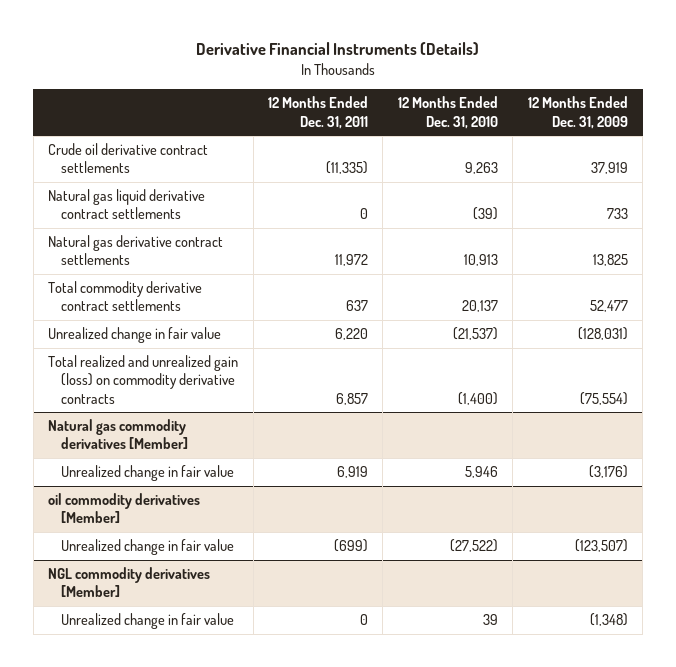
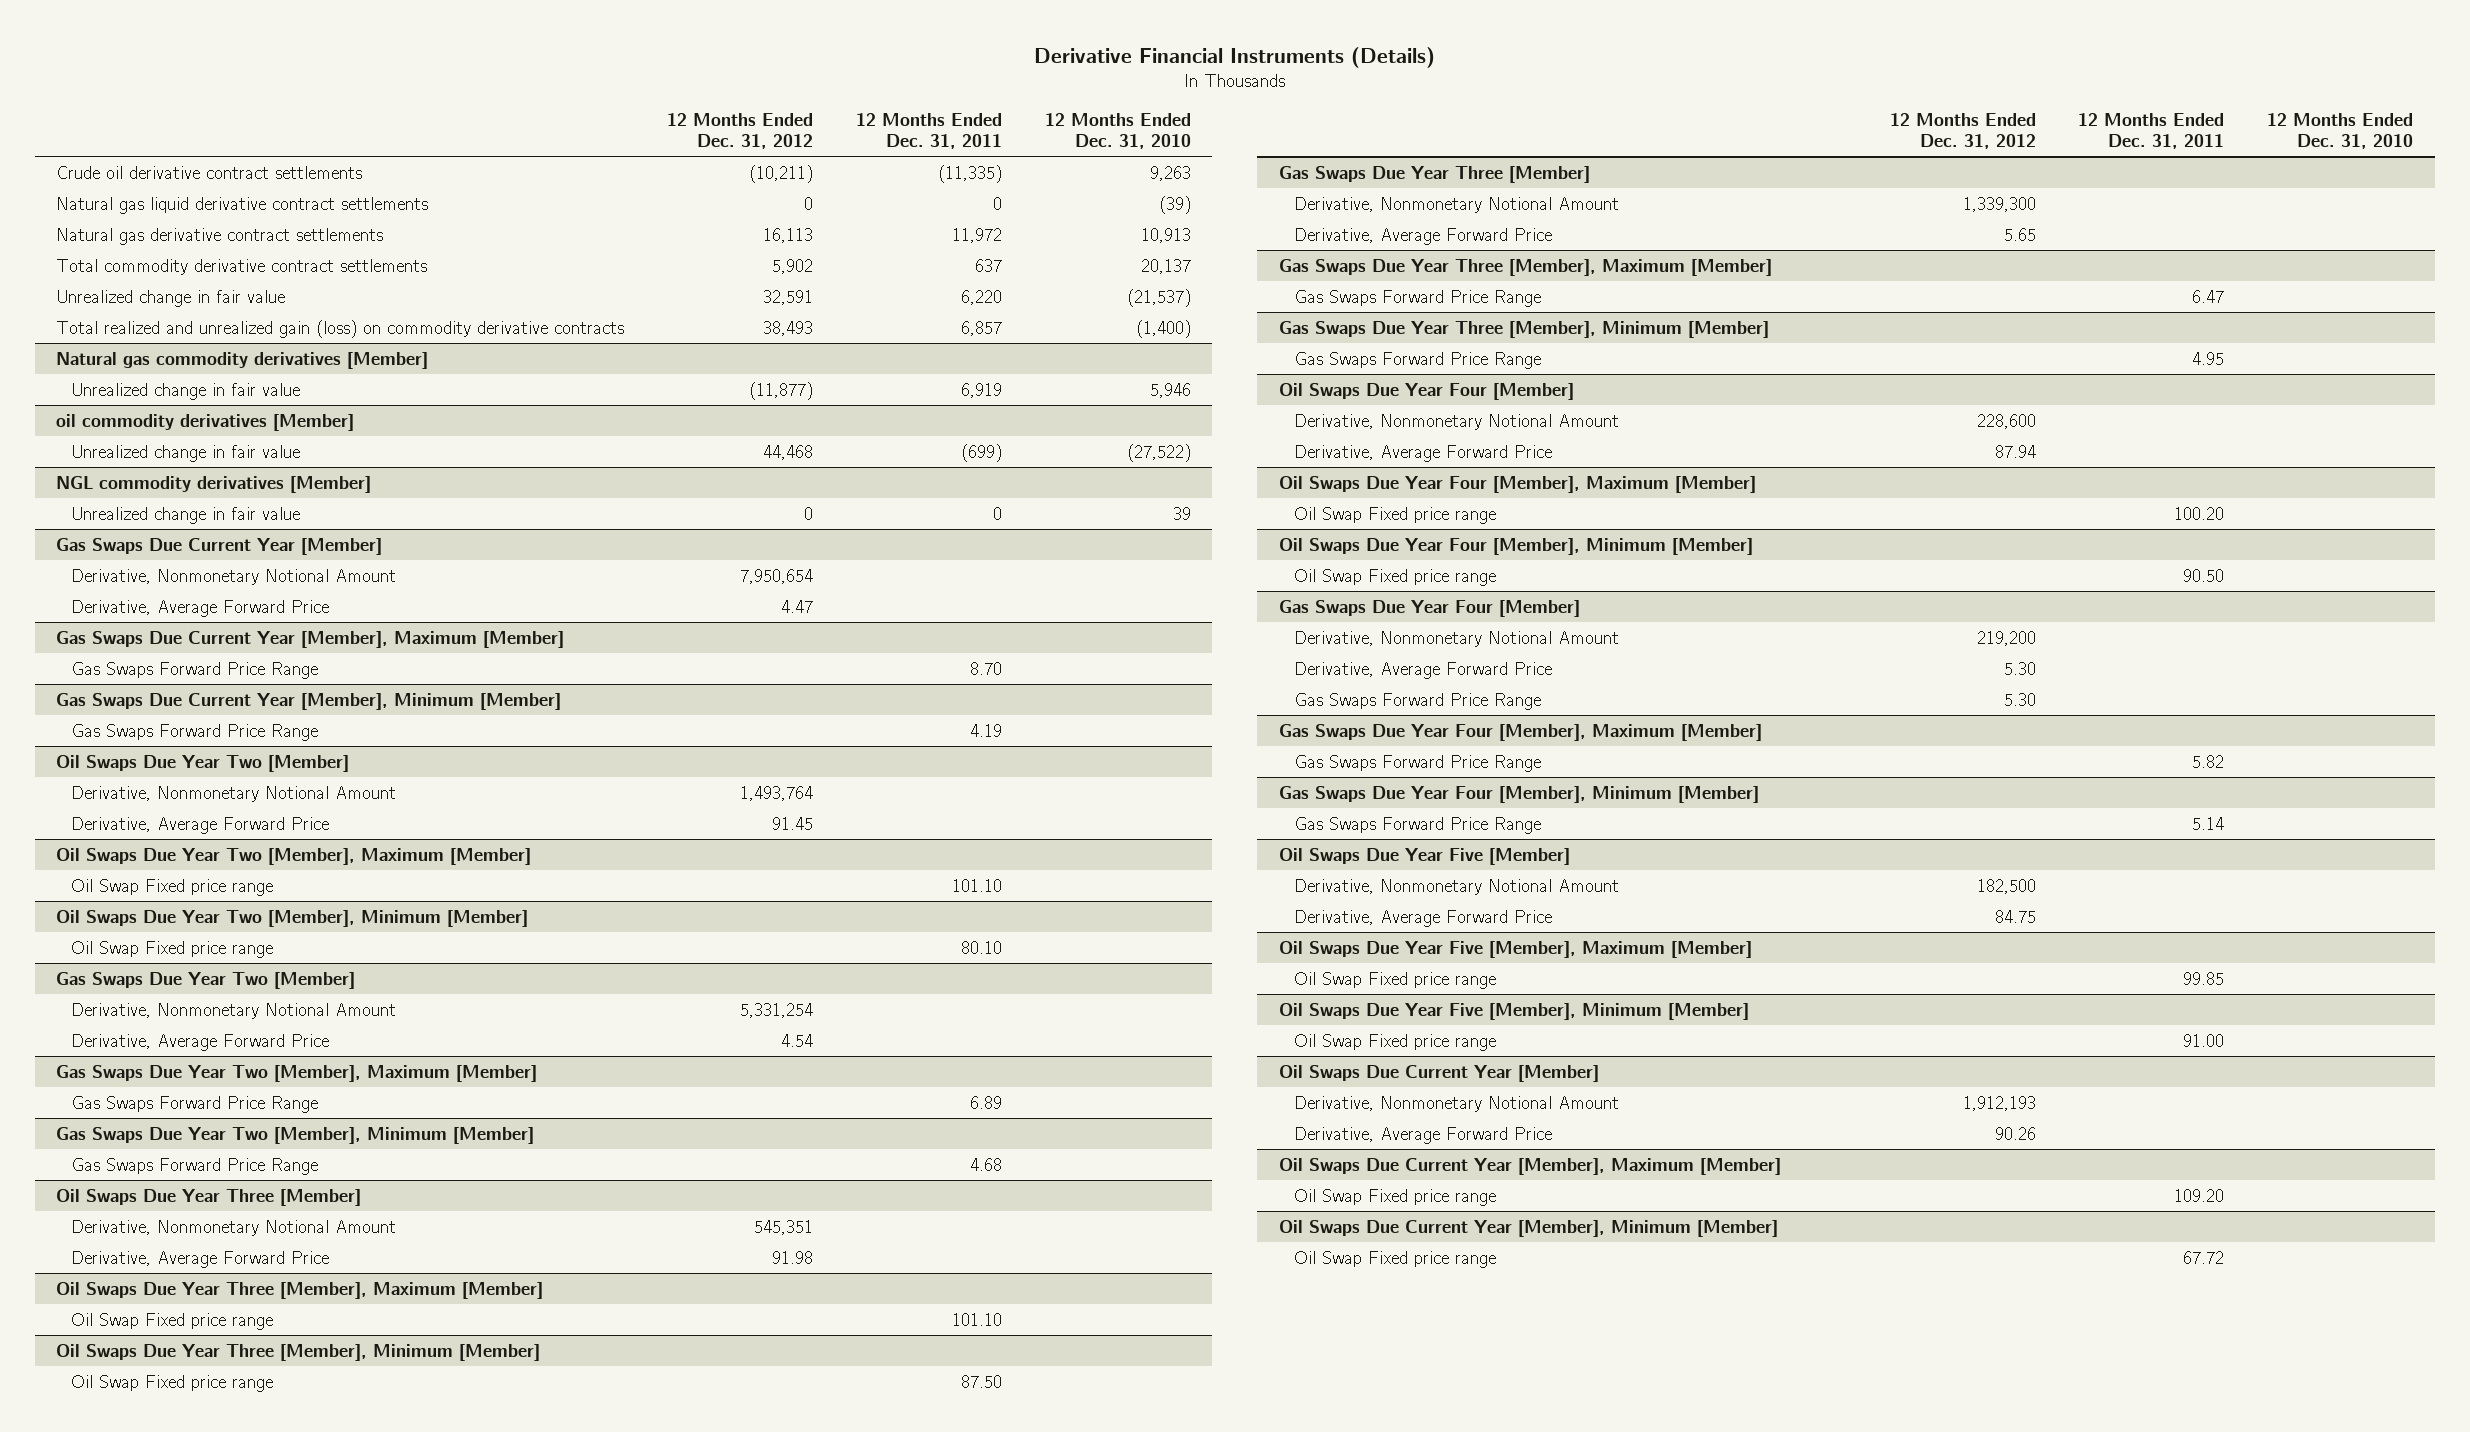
[527,96,628,129] 12 Months Ended Dec. 31, 2009 -> none
none -> [667,113,814,150] 12 Months Ended Dec. 31, 2012
none -> [56,537,383,555] Gas Swaps Due Current Year [Member]
none -> [71,568,397,585] Derivative, Nonmonetary Notional Amount
none -> [71,599,330,617] Derivative, Average Forward Price
none -> [56,630,565,648] Gas Swaps Due Current Year [Member], Maximum [Member]
none -> [71,661,319,679] Gas Swaps Forward Price Range
none -> [56,692,562,710] Gas Swaps Due Current Year [Member], Minimum [Member]
none -> [71,723,319,741] Gas Swaps Forward Price Range
none -> [56,754,350,772] Oil Swaps Due Year Two [Member]
none -> [71,785,397,802] Derivative, Nonmonetary Notional Amount
none -> [71,816,330,834] Derivative, Average Forward Price
none -> [56,847,532,865] Oil Swaps Due Year Two [Member], Maximum [Member]
none -> [71,878,274,896] Oil Swap Fixed price range
none -> [56,909,529,927] Oil Swaps Due Year Two [Member], Minimum [Member]
none -> [71,940,274,958] Oil Swap Fixed price range
none -> [56,971,356,989] Gas Swaps Due Year Two [Member]
none -> [71,1002,397,1019] Derivative, Nonmonetary Notional Amount
none -> [71,1033,330,1051] Derivative, Average Forward Price
none -> [56,1064,538,1082] Gas Swaps Due Year Two [Member], Maximum [Member]
none -> [71,1095,319,1113] Gas Swaps Forward Price Range
none -> [56,1126,535,1144] Gas Swaps Due Year Two [Member], Minimum [Member]
none -> [71,1157,319,1175] Gas Swaps Forward Price Range
none -> [56,1188,362,1206] Oil Swaps Due Year Three [Member]
none -> [71,1219,397,1236] Derivative, Nonmonetary Notional Amount
none -> [71,1250,330,1268] Derivative, Average Forward Price
none -> [56,1281,544,1299] Oil Swaps Due Year Three [Member], Maximum [Member]
none -> [71,1312,274,1330] Oil Swap Fixed price range
none -> [56,1343,541,1361] Oil Swaps Due Year Three [Member], Minimum [Member]
none -> [71,1374,274,1392] Oil Swap Fixed price range
none -> [1278,165,1590,183] Gas Swaps Due Year Three [Member]
none -> [1293,196,1619,213] Derivative, Nonmonetary Notional Amount
none -> [1293,227,1552,245] Derivative, Average Forward Price
none -> [1278,258,1772,276] Gas Swaps Due Year Three [Member], Maximum [Member]
none -> [1293,289,1541,307] Gas Swaps Forward Price Range
none -> [1278,320,1769,338] Gas Swaps Due Year Three [Member], Minimum [Member]
none -> [1293,351,1541,369] Gas Swaps Forward Price Range
none -> [1278,382,1574,400] Oil Swaps Due Year Four [Member]
none -> [1293,413,1619,430] Derivative, Nonmonetary Notional Amount
none -> [1293,444,1552,462] Derivative, Average Forward Price
none -> [1278,475,1756,493] Oil Swaps Due Year Four [Member], Maximum [Member]
none -> [1293,506,1496,524] Oil Swap Fixed price range
none -> [1278,537,1753,555] Oil Swaps Due Year Four [Member], Minimum [Member]
none -> [1293,568,1496,586] Oil Swap Fixed price range
none -> [1278,599,1580,617] Gas Swaps Due Year Four [Member]
none -> [1293,630,1619,647] Derivative, Nonmonetary Notional Amount
none -> [1293,661,1552,679] Derivative, Average Forward Price
none -> [1293,692,1541,710] Gas Swaps Forward Price Range
none -> [1278,723,1762,741] Gas Swaps Due Year Four [Member], Maximum [Member]
none -> [1293,754,1541,772] Gas Swaps Forward Price Range
none -> [1278,785,1759,803] Gas Swaps Due Year Four [Member], Minimum [Member]
none -> [1293,816,1541,834] Gas Swaps Forward Price Range
none -> [1278,847,1570,865] Oil Swaps Due Year Five [Member]
none -> [1293,878,1619,895] Derivative, Nonmonetary Notional Amount
none -> [1293,909,1552,927] Derivative, Average Forward Price
none -> [1278,940,1752,958] Oil Swaps Due Year Five [Member], Maximum [Member]
none -> [1293,971,1496,989] Oil Swap Fixed price range
none -> [1278,1002,1749,1020] Oil Swaps Due Year Five [Member], Minimum [Member]
none -> [1293,1033,1496,1051] Oil Swap Fixed price range
none -> [1278,1064,1599,1082] Oil Swaps Due Current Year [Member]
none -> [1293,1095,1619,1112] Derivative, Nonmonetary Notional Amount
none -> [1293,1126,1552,1144] Derivative, Average Forward Price
none -> [1278,1157,1781,1175] Oil Swaps Due Current Year [Member], Maximum [Member]
none -> [1293,1188,1496,1206] Oil Swap Fixed price range
none -> [1278,1219,1778,1237] Oil Swaps Due Current Year [Member], Minimum [Member]
none -> [1293,1250,1496,1268] Oil Swap Fixed price range

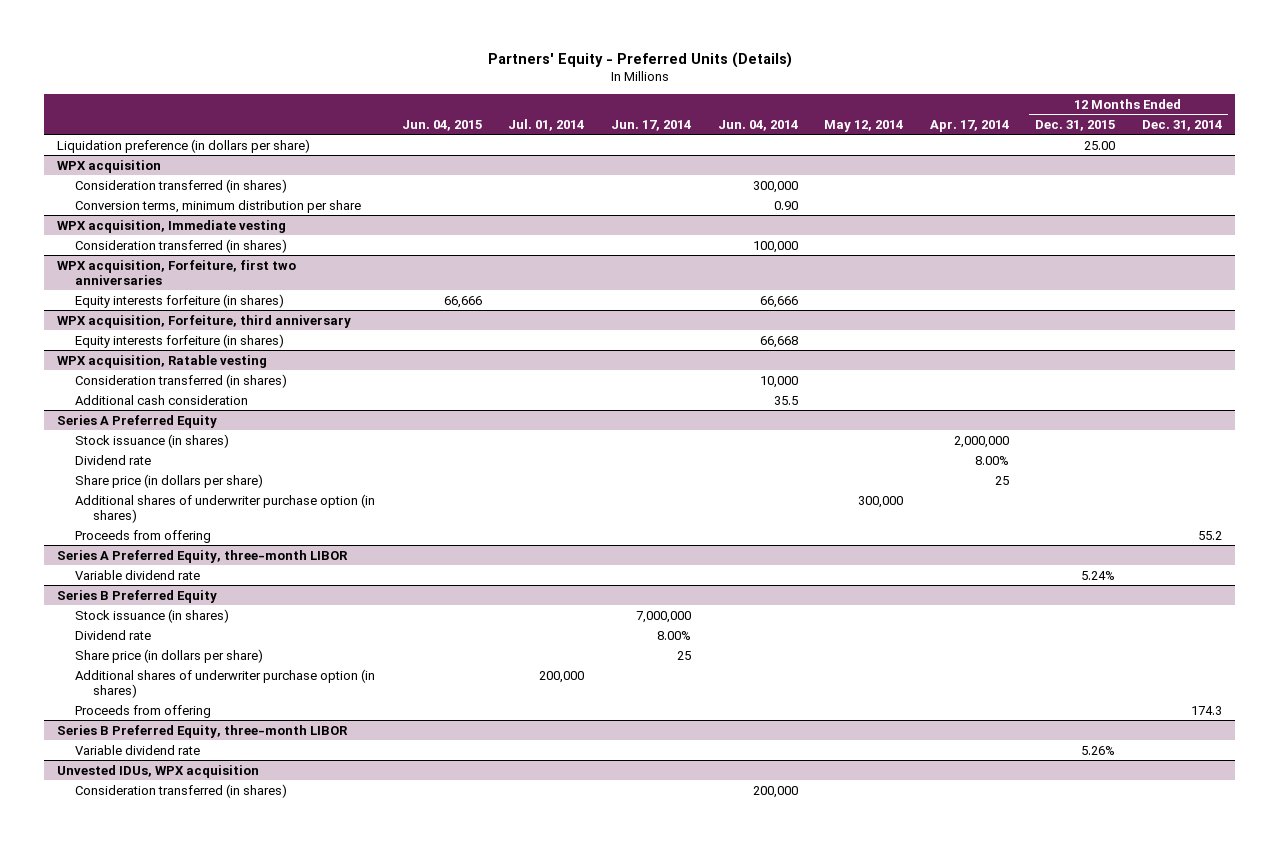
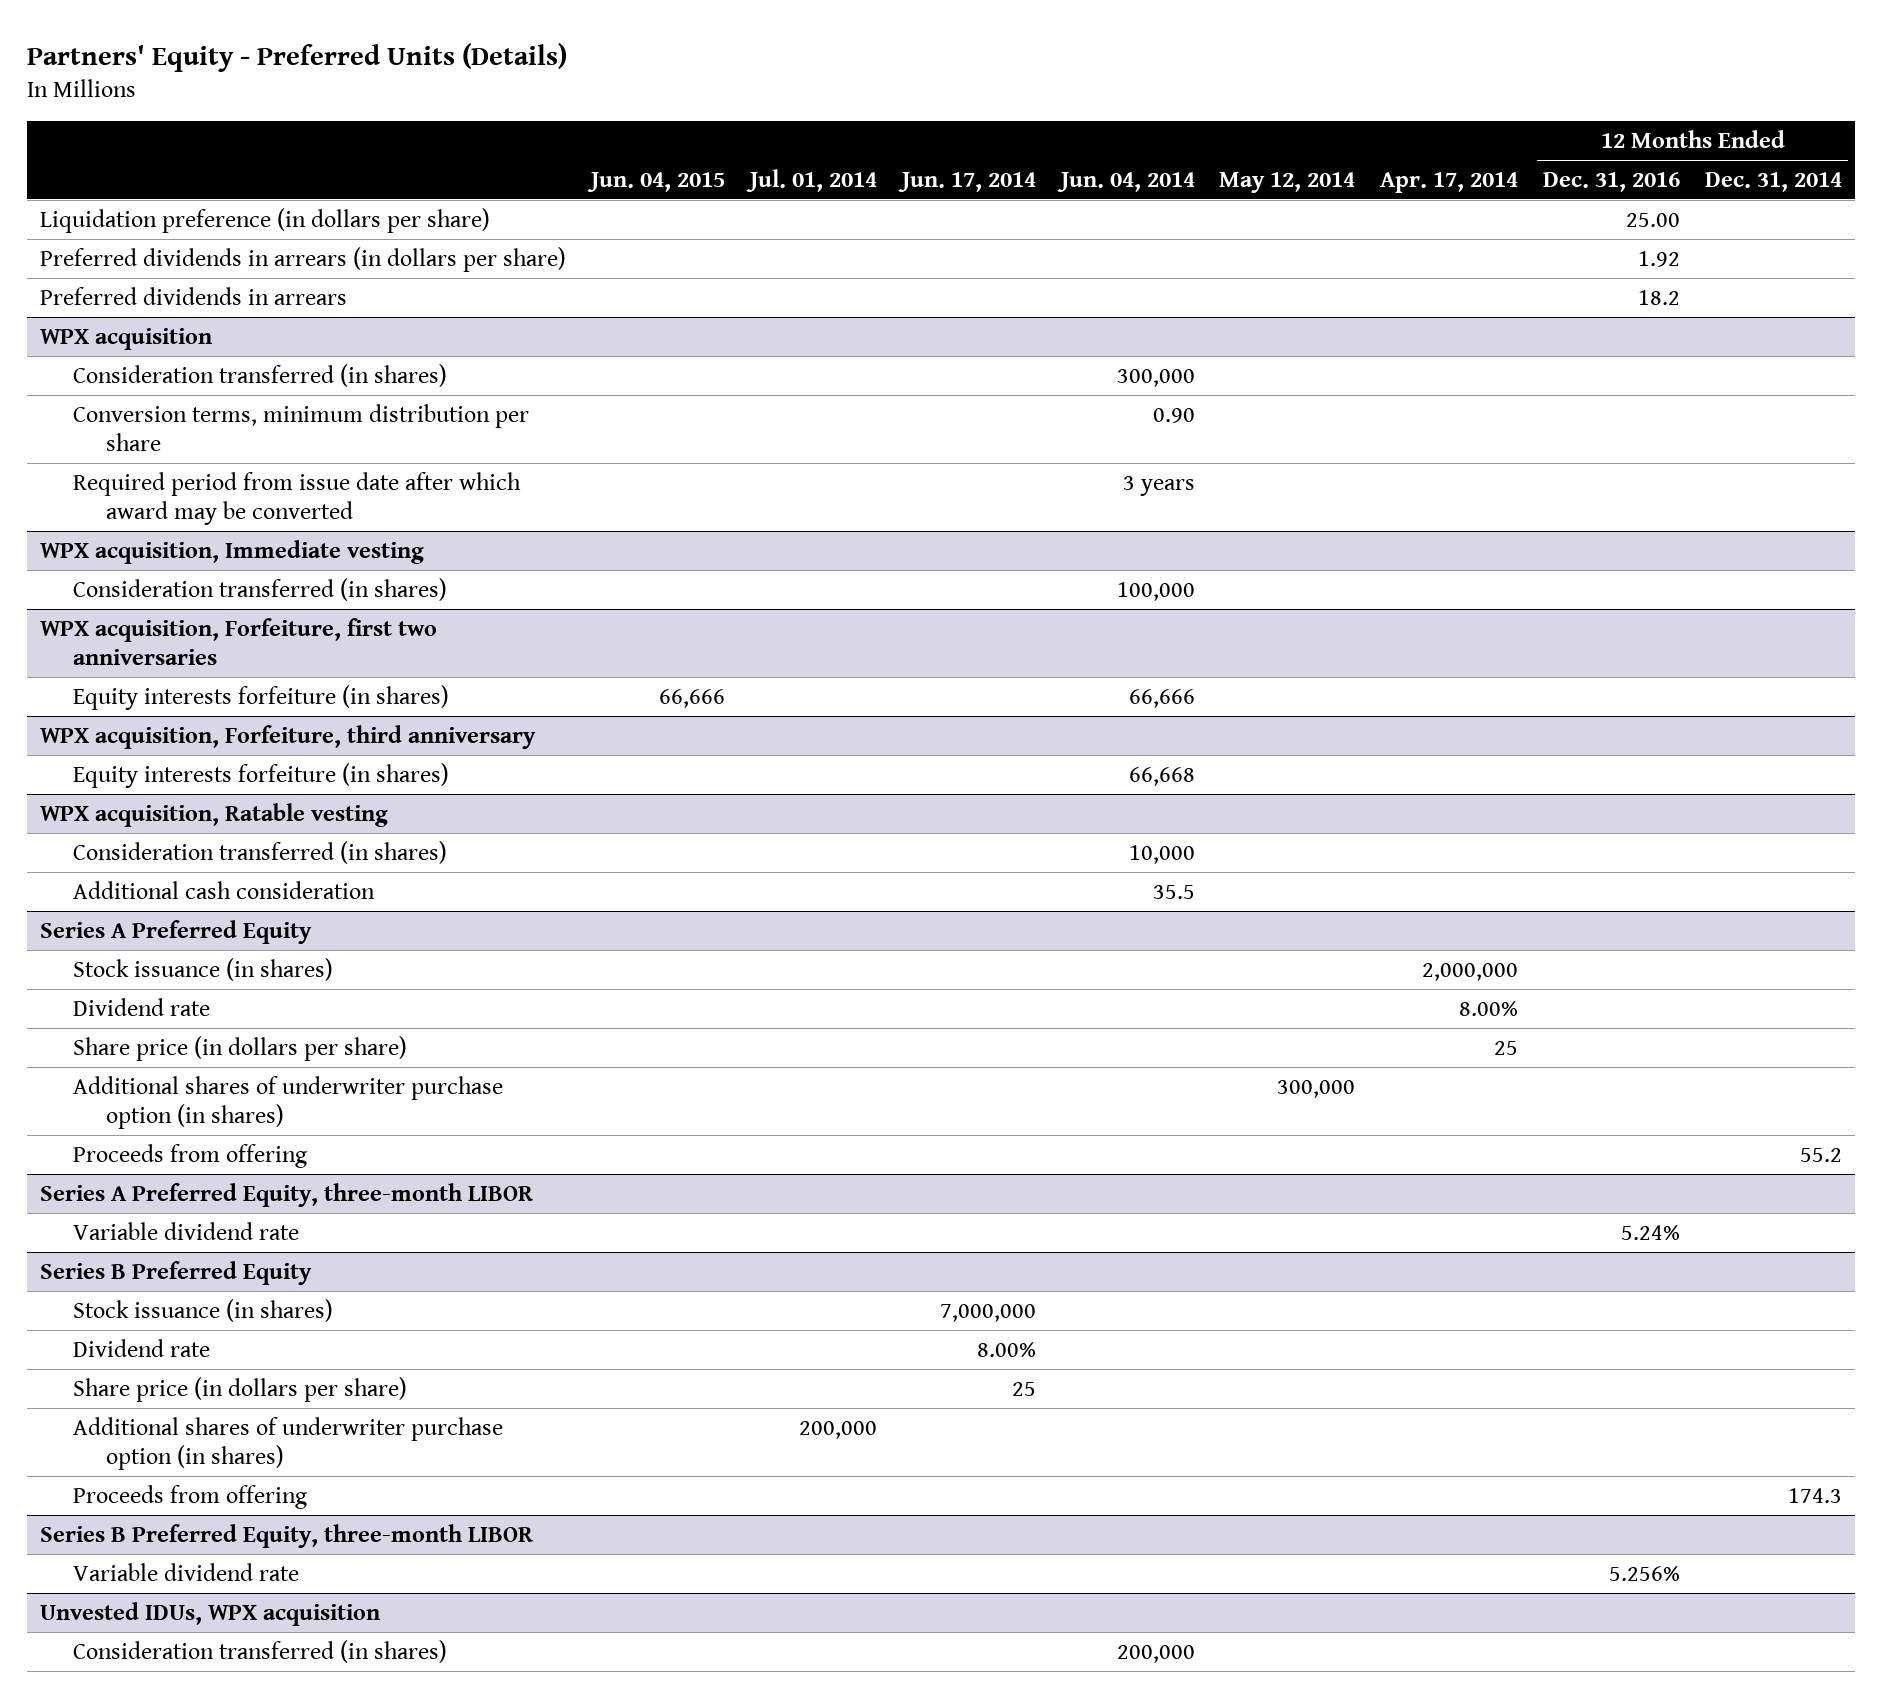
[1035,119,1116,131] Dec. 31, 2015 -> none
none -> [1543,171,1681,192] Dec. 31, 2016
none -> [39,246,566,272] Preferred dividends in arrears (in dollars per share)
none -> [39,286,347,305] Preferred dividends in arrears
none -> [72,471,521,525] Required period from issue date after which award may be converted

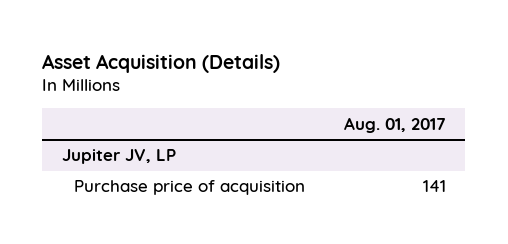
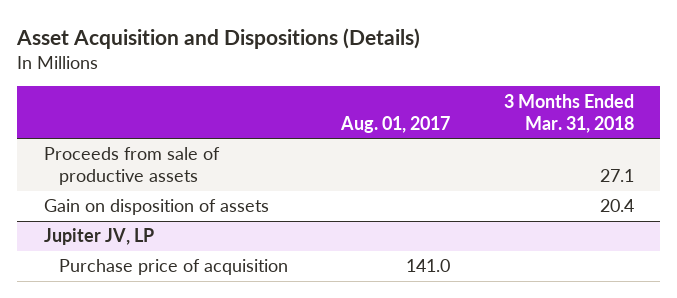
[42,53,281,73] Asset Acquisition (Details) -> [15,27,420,49] Asset Acquisition and Dispositions (Details)
none -> [503,93,634,133] 3 Months Ended Mar. 31, 2018
none -> [43,147,220,186] Proceeds from sale of productive assets
none -> [43,199,269,216] Gain on disposition of assets
[422,180,446,193] 141 -> [406,259,451,273] 141.0

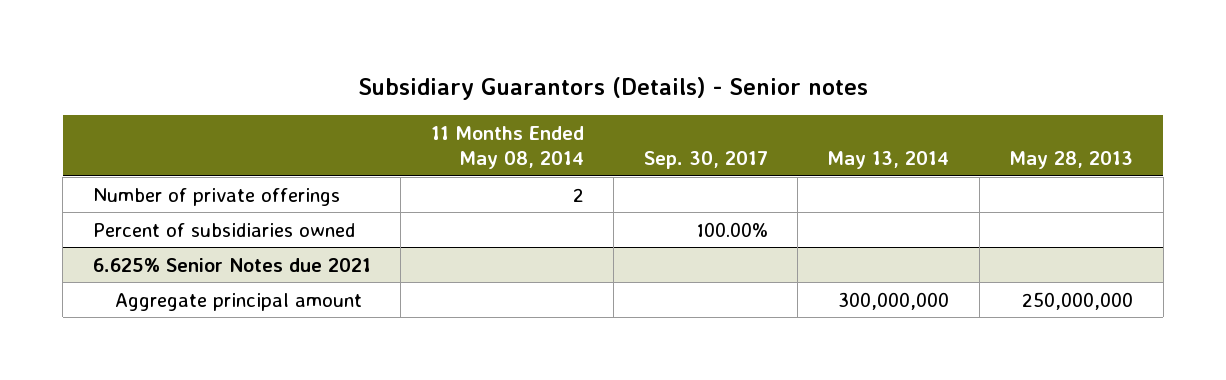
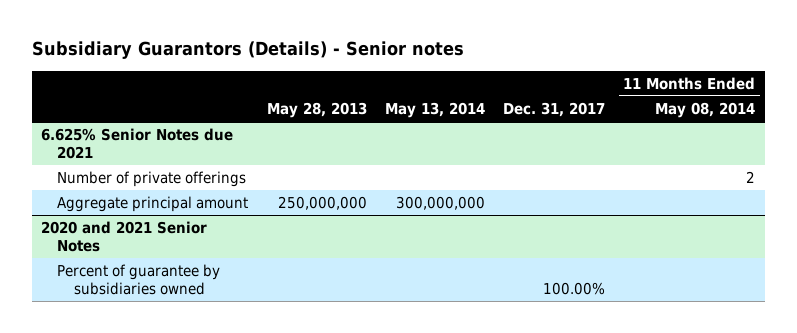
[643,151,768,170] Sep. 30, 2017 -> none
none -> [503,101,606,117] Dec. 31, 2017
[92,187,340,206] Number of private offerings -> none
[92,222,355,237] Percent of subsidiaries owned -> none
none -> [57,171,247,188] Number of private offerings
none -> [41,221,208,252] 2020 and 2021 Senior Notes
none -> [57,264,221,295] Percent of guarantee by subsidiaries owned

